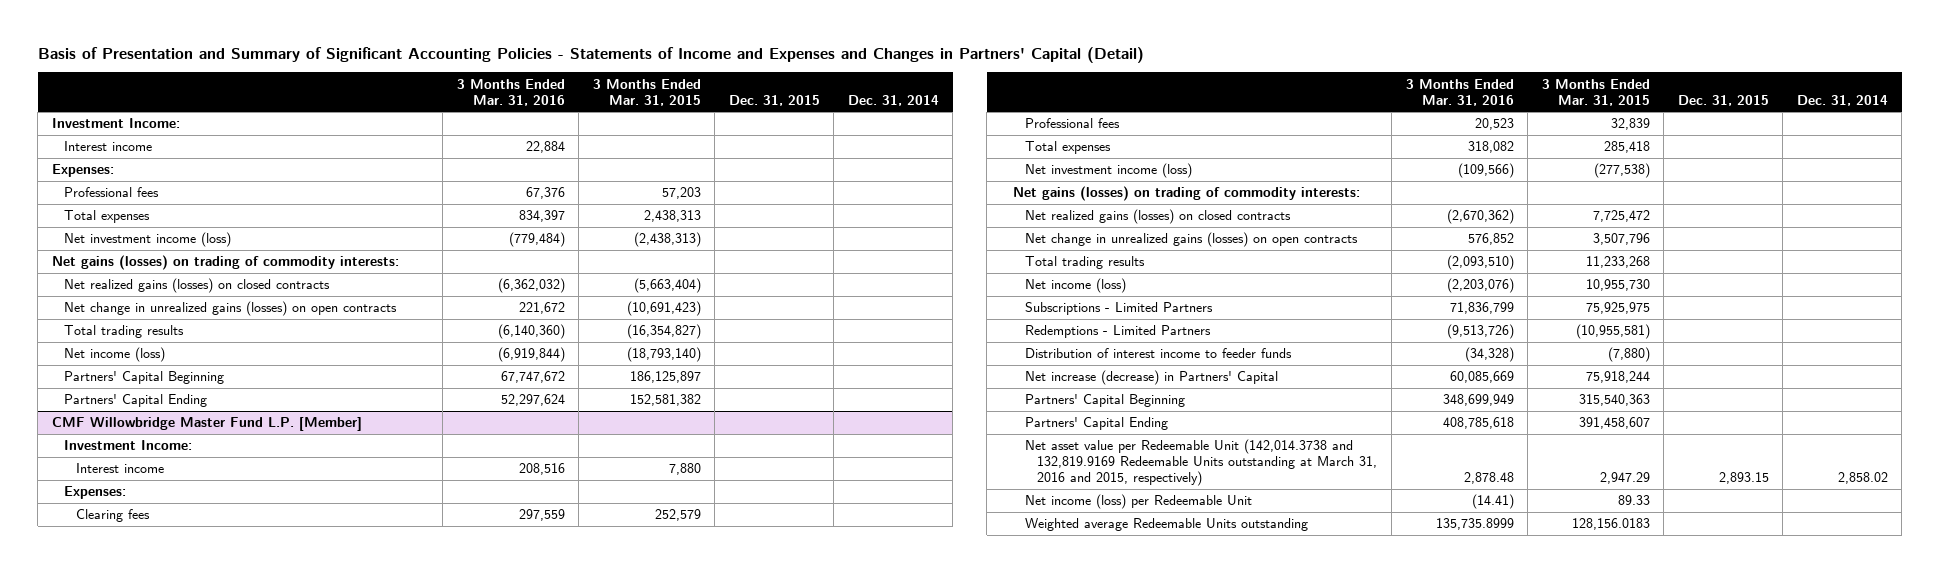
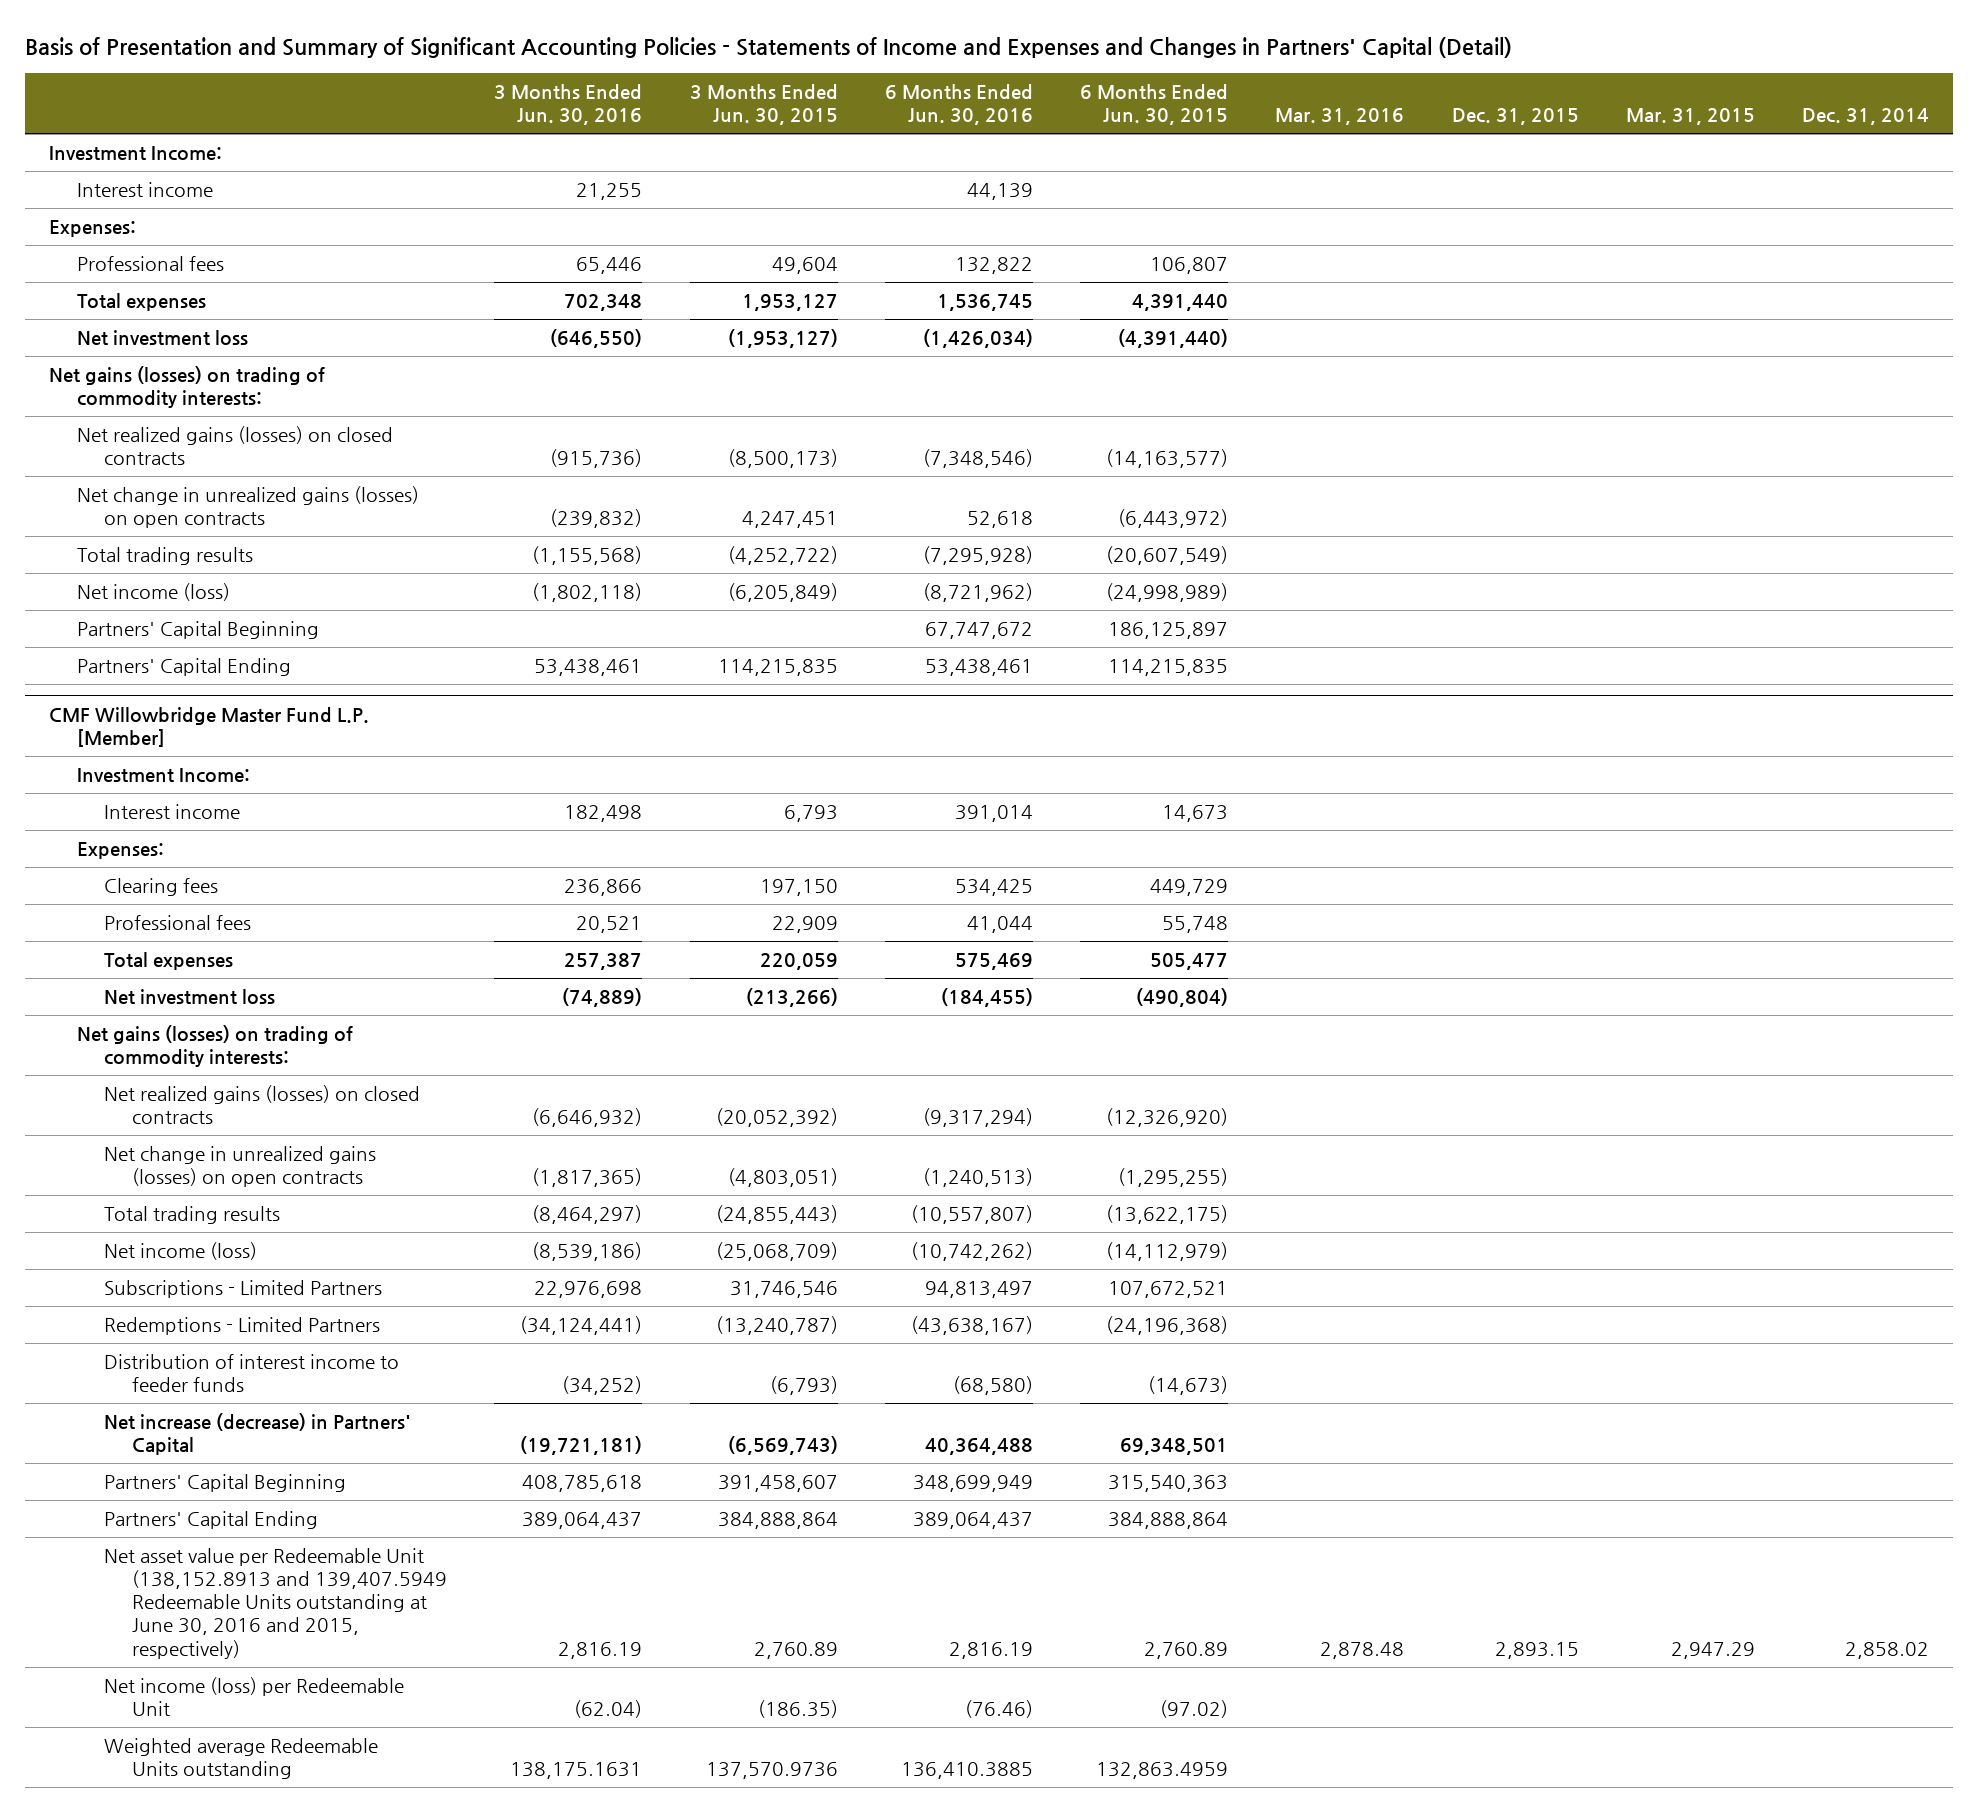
[456,78,565,106] 3 Months Ended Mar. 31, 2016 -> none
[592,78,701,106] 3 Months Ended Mar. 31, 2015 -> none
none -> [494,84,643,126] 3 Months Ended Jun. 30, 2016
none -> [689,84,838,126] 3 Months Ended Jun. 30, 2015
none -> [884,84,1033,126] 6 Months Ended Jun. 30, 2016
none -> [1080,84,1229,126] 6 Months Ended Jun. 30, 2015
none -> [1275,108,1405,126] Mar. 31, 2016
none -> [1626,108,1756,126] Mar. 31, 2015
[64,232,232,248] Net investment income (loss) -> [76,330,248,346] Net investment loss
[1025,163,1193,179] Net investment income (loss) -> [104,989,276,1005] Net investment loss
[1025,439,1378,487] Net asset value per Redeemable Unit (142,014.3738 and 132,819.9169 Redeemable Units outstanding at March 31, 2016 and 2015, respectively) -> [104,1548,448,1659] Net asset value per Redeemable Unit (138,152.8913 and 139,407.5949 Redeemable Units outstanding at June 30, 2016 and 2015, respectively)

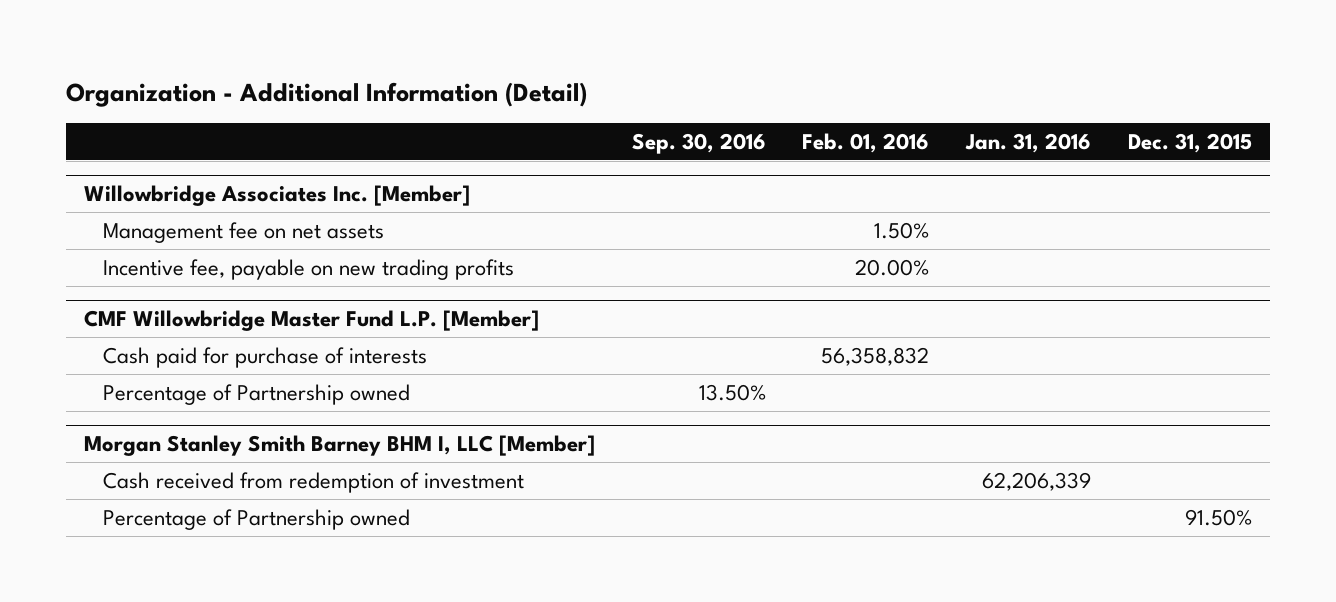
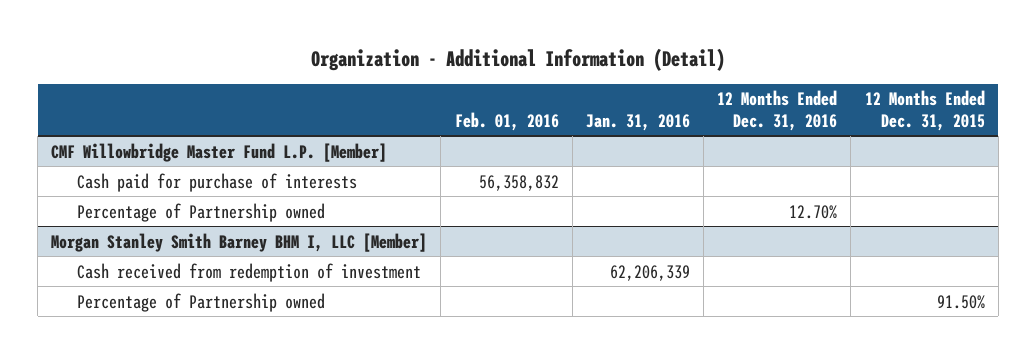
[631,132,766,154] Sep. 30, 2016 -> none
[1127,132,1252,153] Dec. 31, 2015 -> none
none -> [717,90,838,131] 12 Months Ended Dec. 31, 2016
none -> [864,90,985,131] 12 Months Ended Dec. 31, 2015
[84,185,471,207] Willowbridge Associates Inc. [Member] -> none
[103,221,385,243] Management fee on net assets -> none
[103,258,515,280] Incentive fee, payable on new trading profits -> none

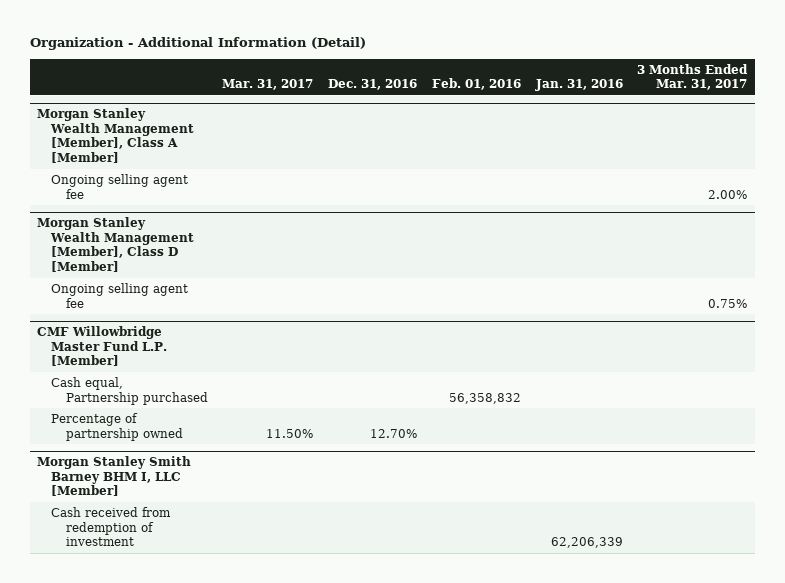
[717,90,838,131] 12 Months Ended Dec. 31, 2016 -> none
[864,90,985,131] 12 Months Ended Dec. 31, 2015 -> none
none -> [222,79,314,91] Mar. 31, 2017
none -> [328,79,418,91] Dec. 31, 2016
none -> [637,63,749,91] 3 Months Ended Mar. 31, 2017
none -> [37,108,195,163] Morgan Stanley Wealth Management [Member], Class A [Member]
none -> [51,173,189,199] Ongoing selling agent fee
none -> [37,217,195,272] Morgan Stanley Wealth Management [Member], Class D [Member]
none -> [51,282,189,308] Ongoing selling agent fee
[77,172,358,192] Cash paid for purchase of interests -> [51,376,208,405] Cash equal, Partnership purchased
[77,202,326,222] Percentage of Partnership owned -> [51,412,183,441] Percentage of partnership owned
[77,292,326,312] Percentage of Partnership owned -> none

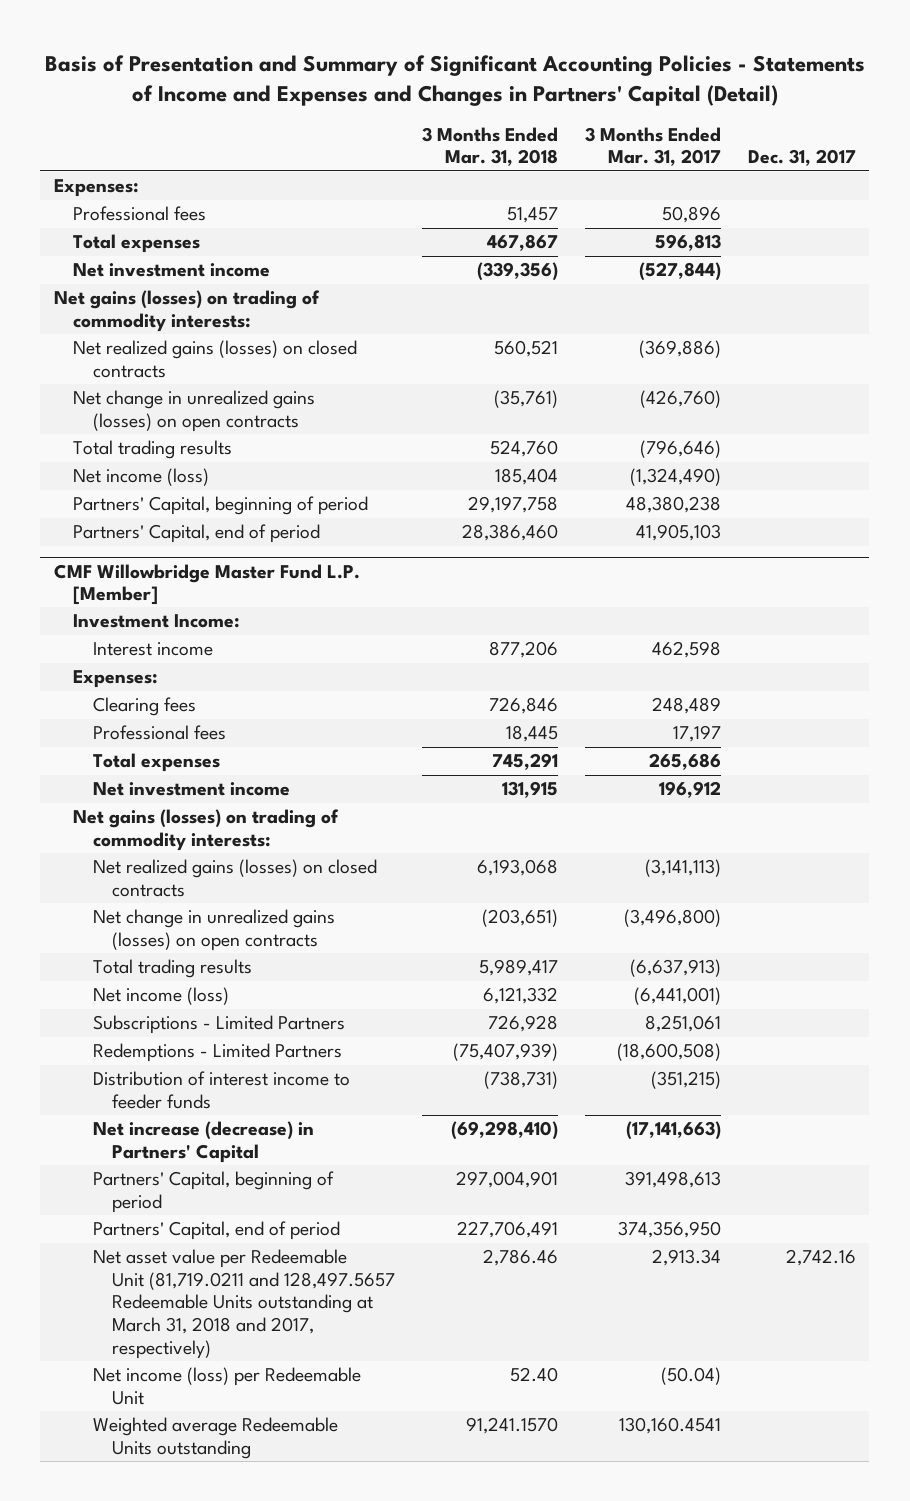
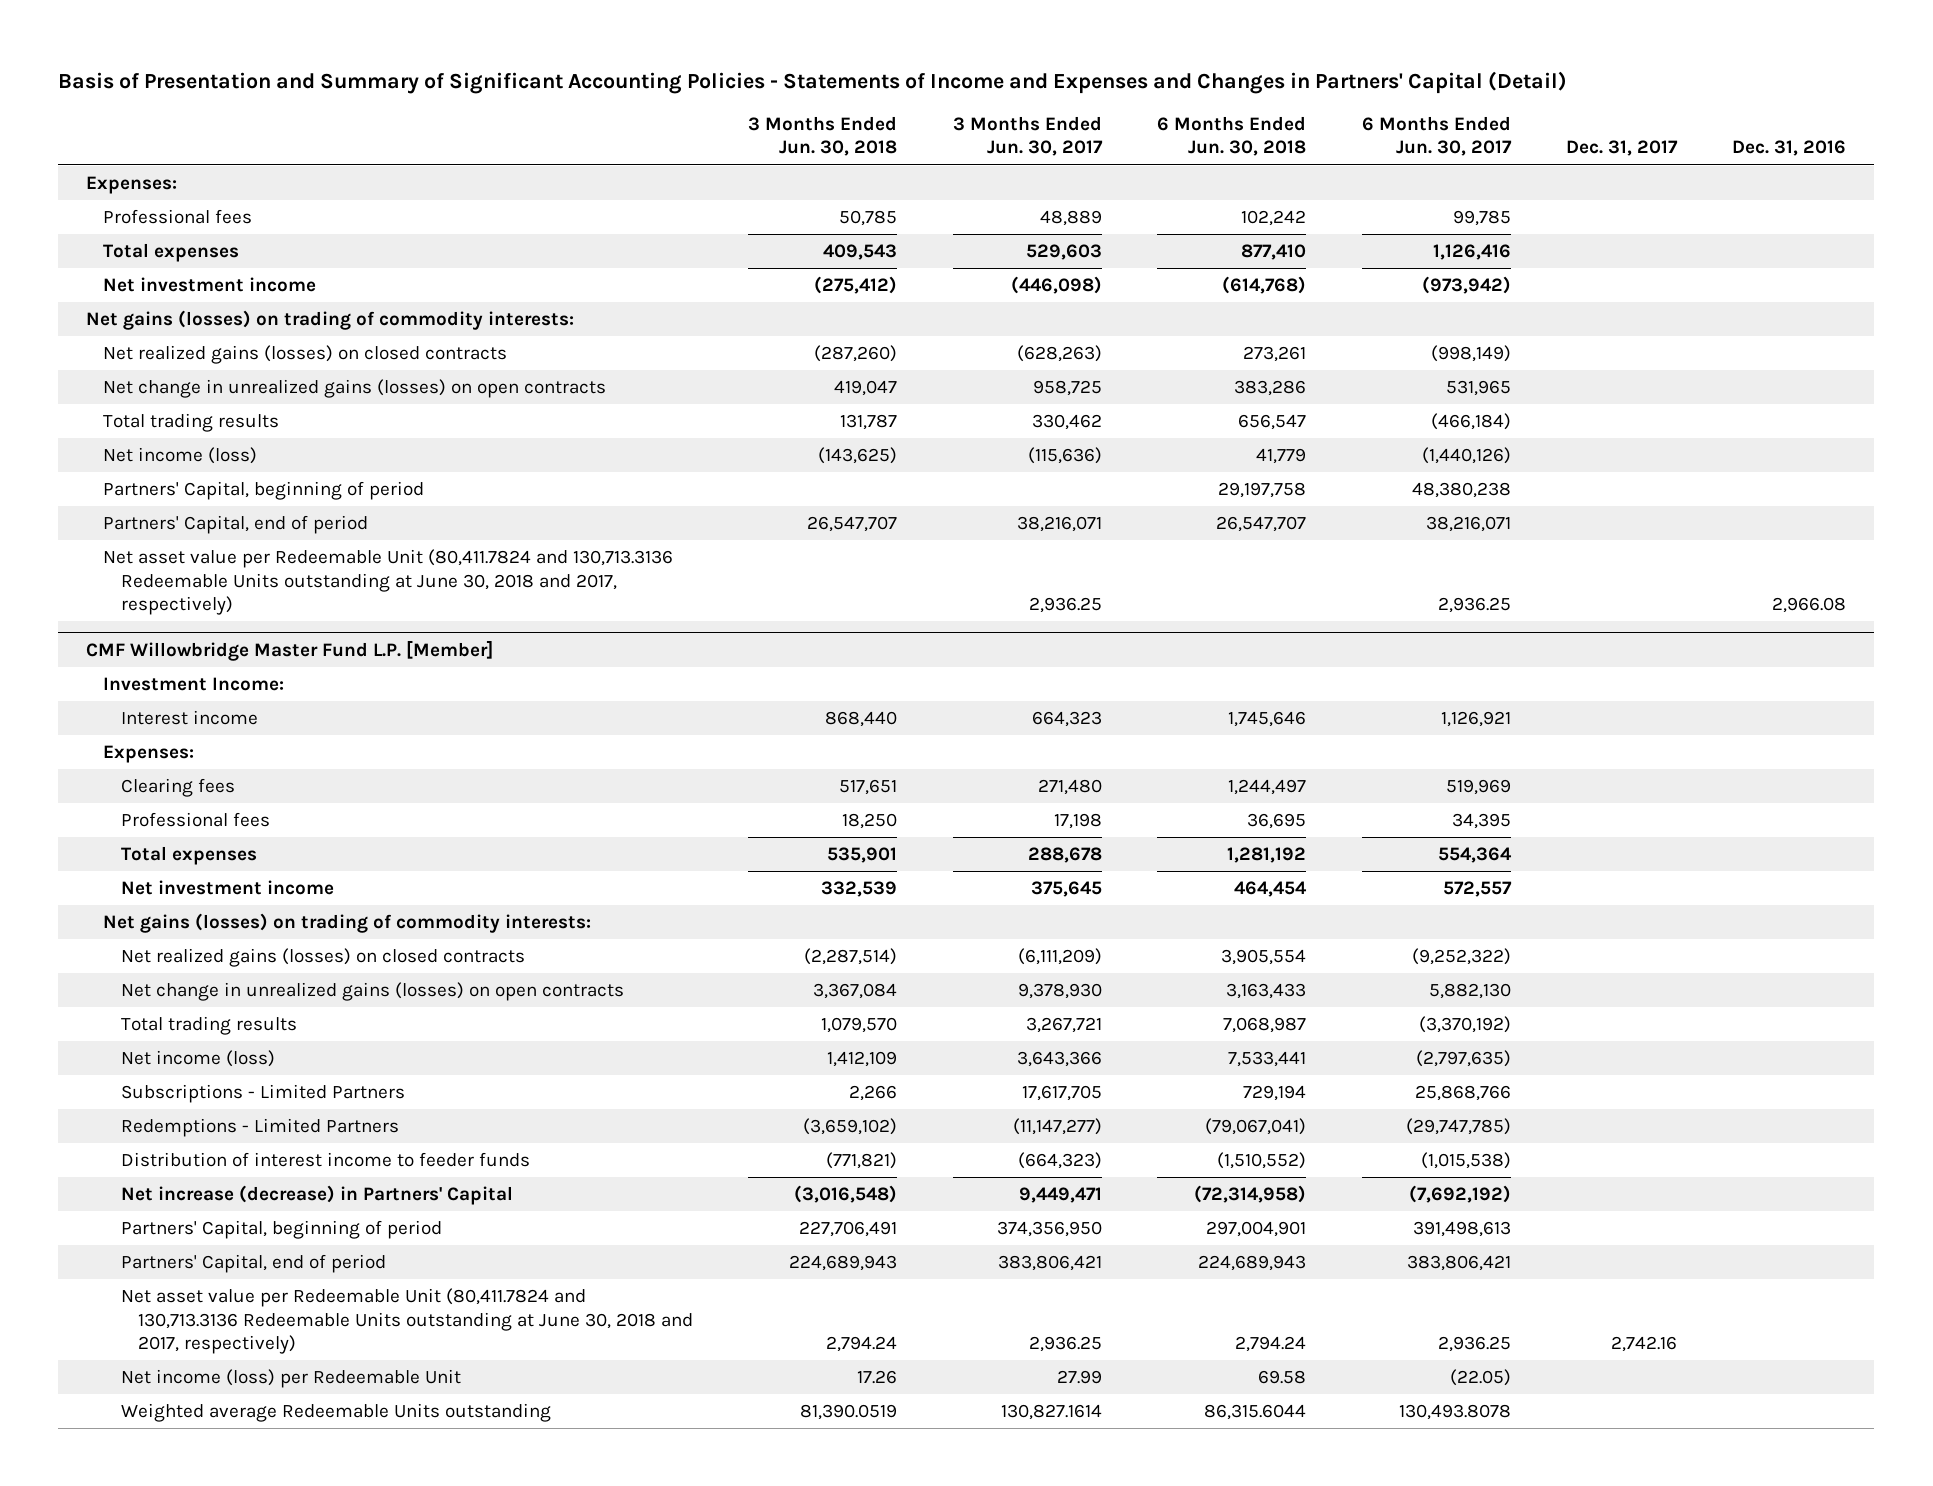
[421,126,558,167] 3 Months Ended Mar. 31, 2018 -> none
[584,126,721,167] 3 Months Ended Mar. 31, 2017 -> none
none -> [748,115,898,157] 3 Months Ended Jun. 30, 2018
none -> [952,115,1103,157] 3 Months Ended Jun. 30, 2017
none -> [1157,115,1307,157] 6 Months Ended Jun. 30, 2018
none -> [1361,115,1512,157] 6 Months Ended Jun. 30, 2017
none -> [1732,140,1847,157] Dec. 31, 2016
none -> [103,549,674,615] Net asset value per Redeemable Unit (80,411.7824 and 130,713.3136 Redeemable Units outstanding at June 30, 2018 and 2017, respectively)
[92,1249,395,1359] Net asset value per Redeemable Unit (81,719.0211 and 128,497.5657 Redeemable Units outstanding at March 31, 2018 and 2017, respectively) -> [120,1288,693,1354] Net asset value per Redeemable Unit (80,411.7824 and 130,713.3136 Redeemable Units outstanding at June 30, 2018 and 2017, respectively)

